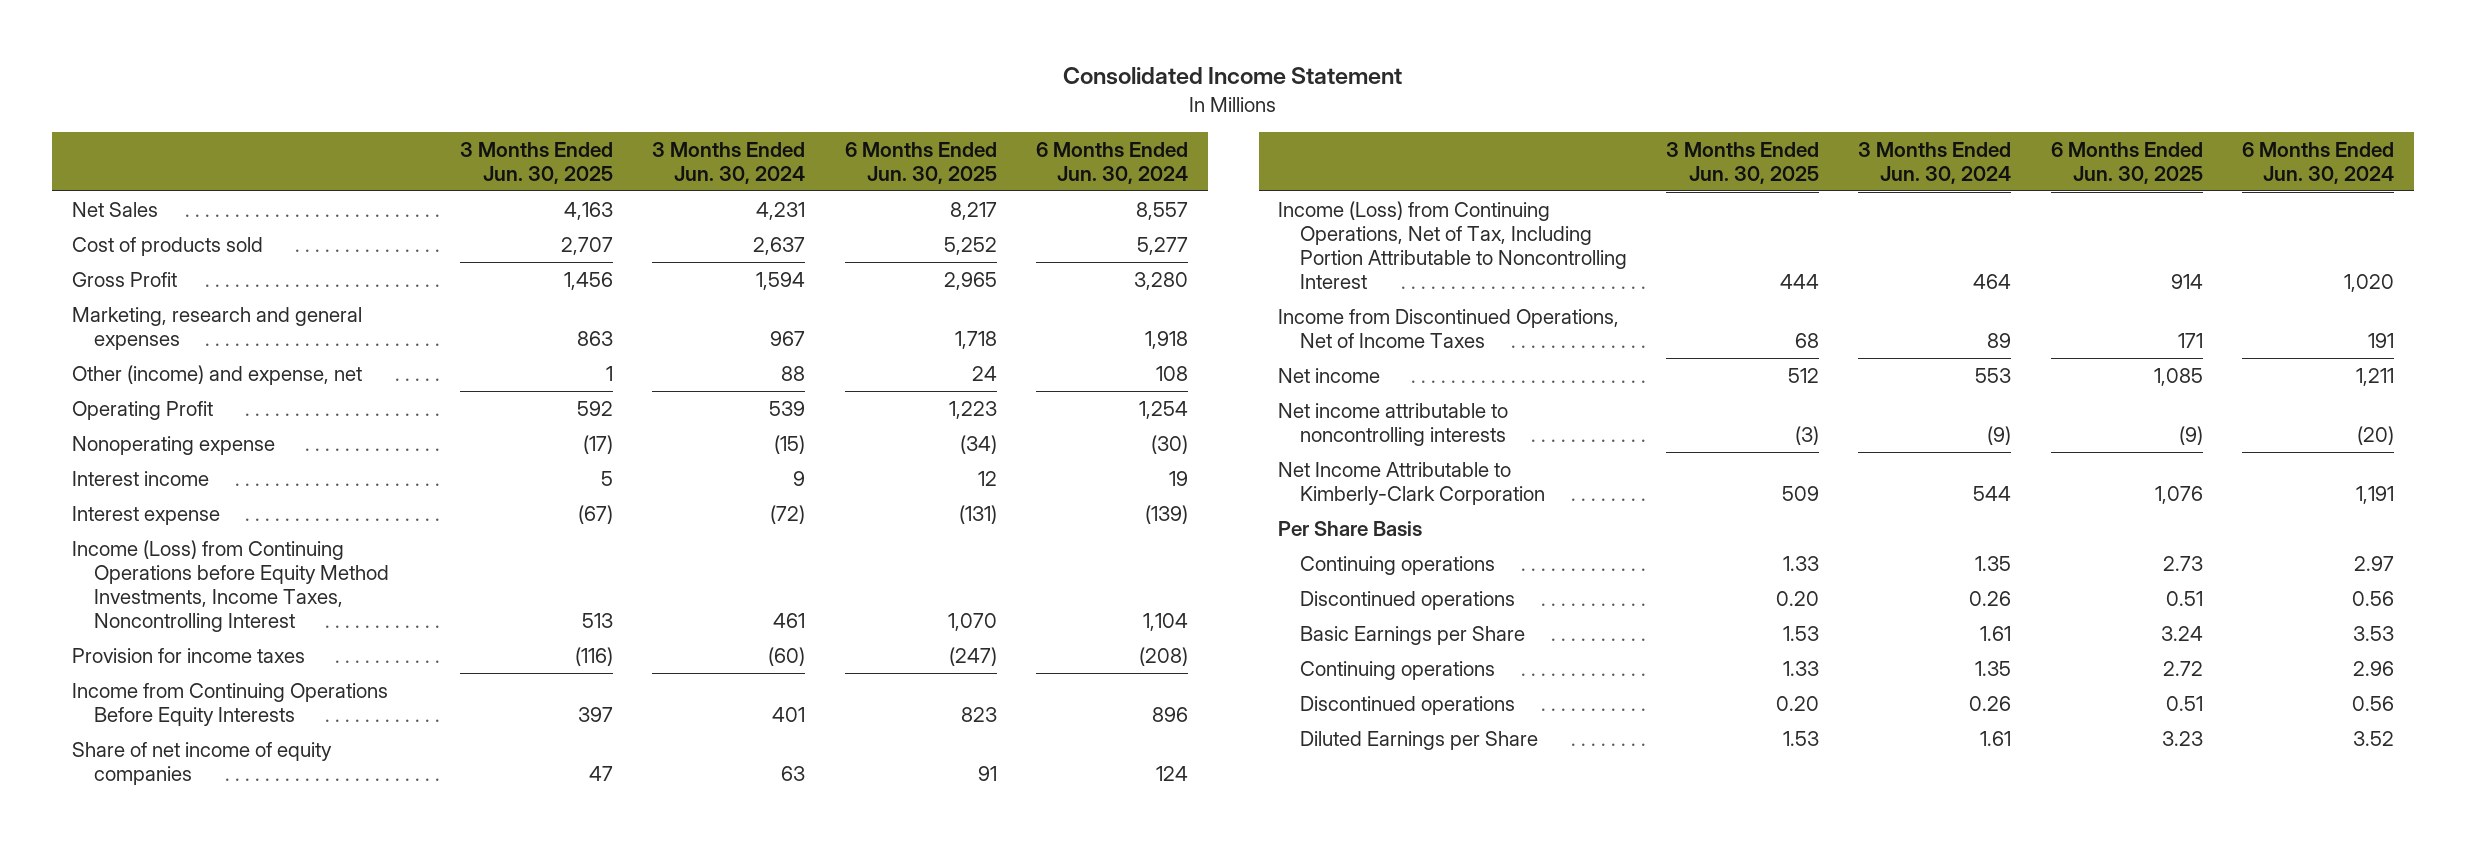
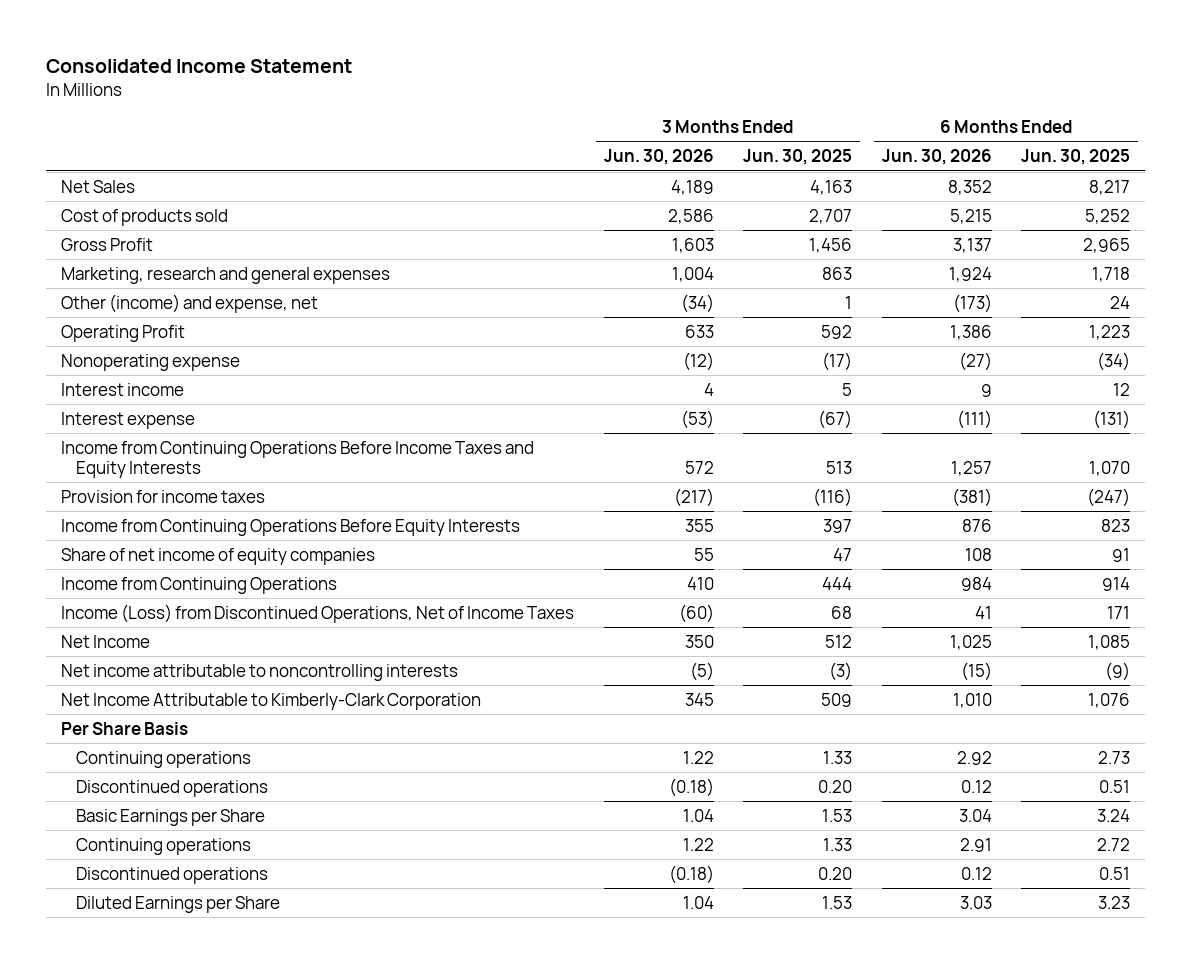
[652,141,806,185] 3 Months Ended Jun. 30, 2024 -> none
[1035,141,1188,185] 6 Months Ended Jun. 30, 2024 -> none
none -> [603,149,714,166] Jun. 30, 2026
none -> [881,149,992,166] Jun. 30, 2026
[72,539,389,633] Income (Loss) from Continuing Operations before Equity Method Investments, Income Taxes, Noncontrolling Interest -> [60,440,534,479] Income from Continuing Operations Before Income Taxes and Equity Interests
[1278,200,1627,290] Income (Loss) from Continuing Operations, Net of Tax, Including Portion Attributable to Noncontrolling Interest -> [60,576,337,594] Income from Continuing Operations
[1278,308,1620,348] Income from Discontinued Operations, Net of Income Taxes -> [60,603,574,623] Income (Loss) from Discontinued Operations, Net of Income Taxes
[1278,367,1381,383] Net income -> [60,634,150,648] Net Income

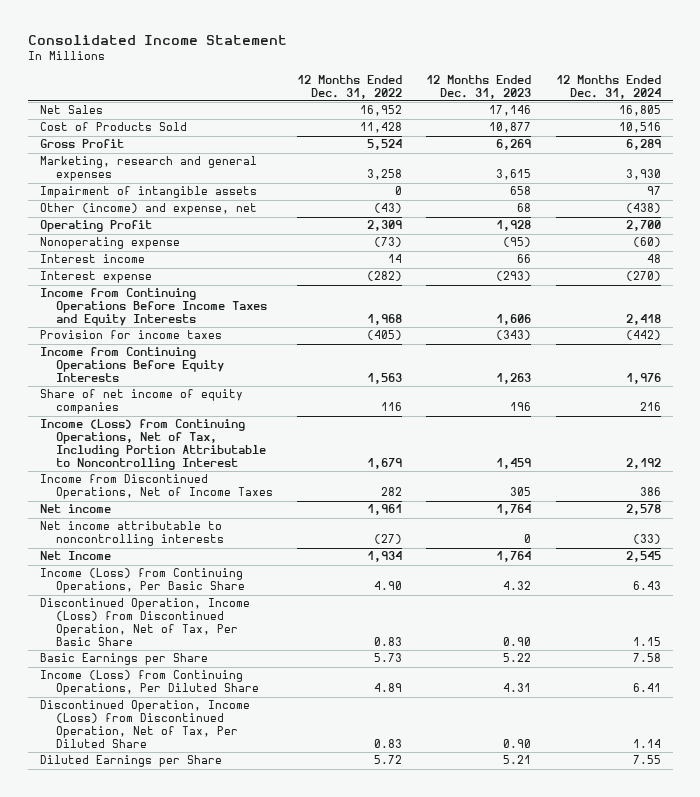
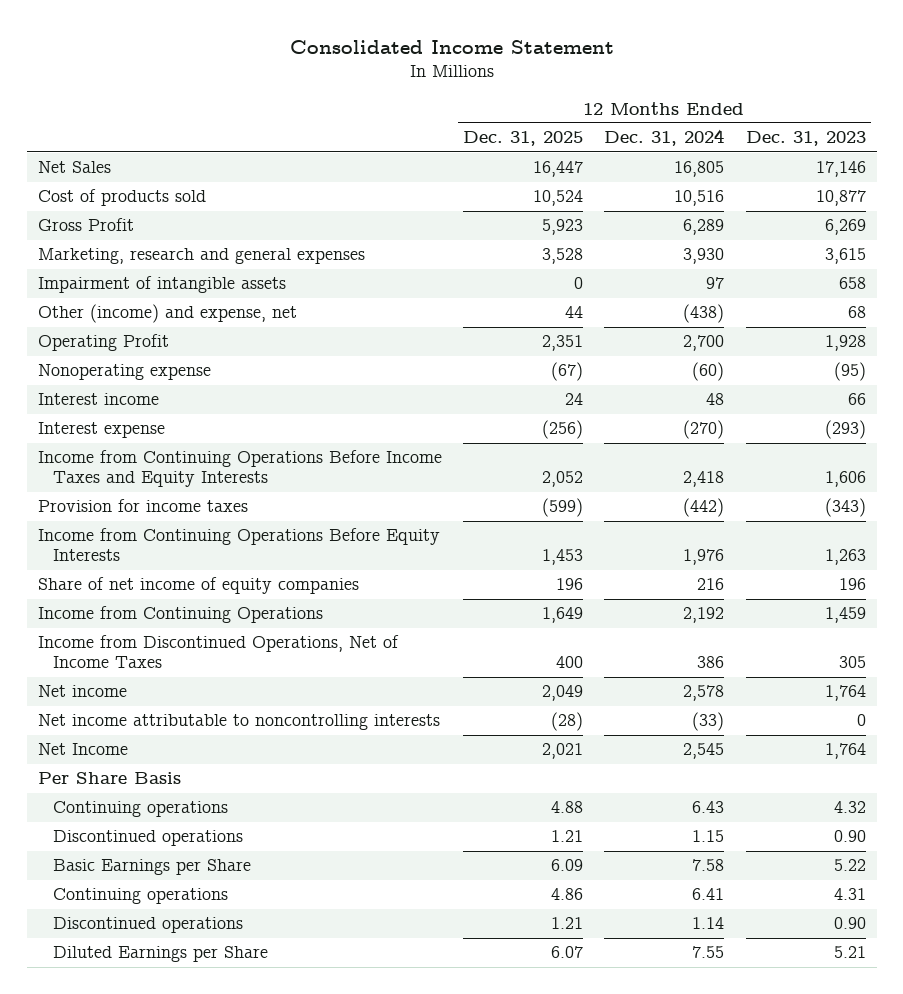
[297,74,403,99] 12 Months Ended Dec. 31, 2022 -> none
none -> [462,131,583,147] Dec. 31, 2025
[39,122,187,132] Cost of Products Sold -> [37,189,206,207] Cost of products sold
[39,419,267,471] Income (Loss) from Continuing Operations, Net of Tax, Including Portion Attributable to Noncontrolling Interest -> [37,606,323,624] Income from Continuing Operations
none -> [37,772,181,785] Per Share Basis
[39,568,246,594] Income (Loss) from Continuing Operations, Per Basic Share -> [52,801,228,818] Continuing operations
[39,598,250,647] Discontinued Operation, Income (Loss) from Discontinued Operation, Net of Tax, Per Basic Share -> [52,830,243,847] Discontinued operations
[39,670,260,696] Income (Loss) from Continuing Operations, Per Diluted Share -> [52,888,228,905] Continuing operations
[39,700,250,749] Discontinued Operation, Income (Loss) from Discontinued Operation, Net of Tax, Per Diluted Share -> [52,917,243,934] Discontinued operations

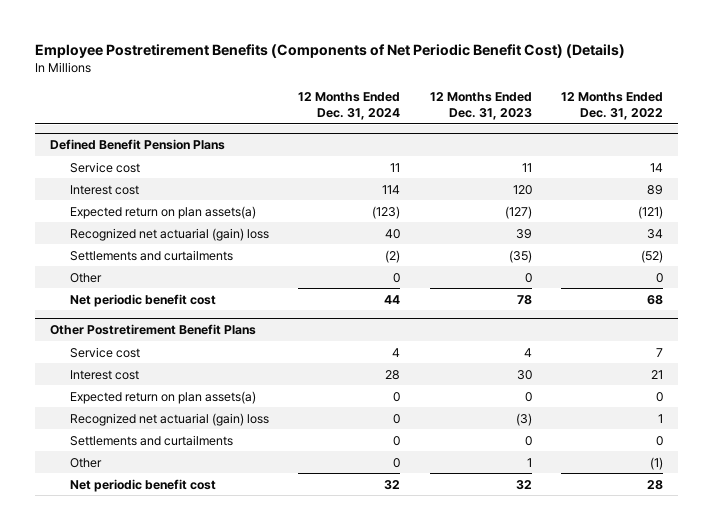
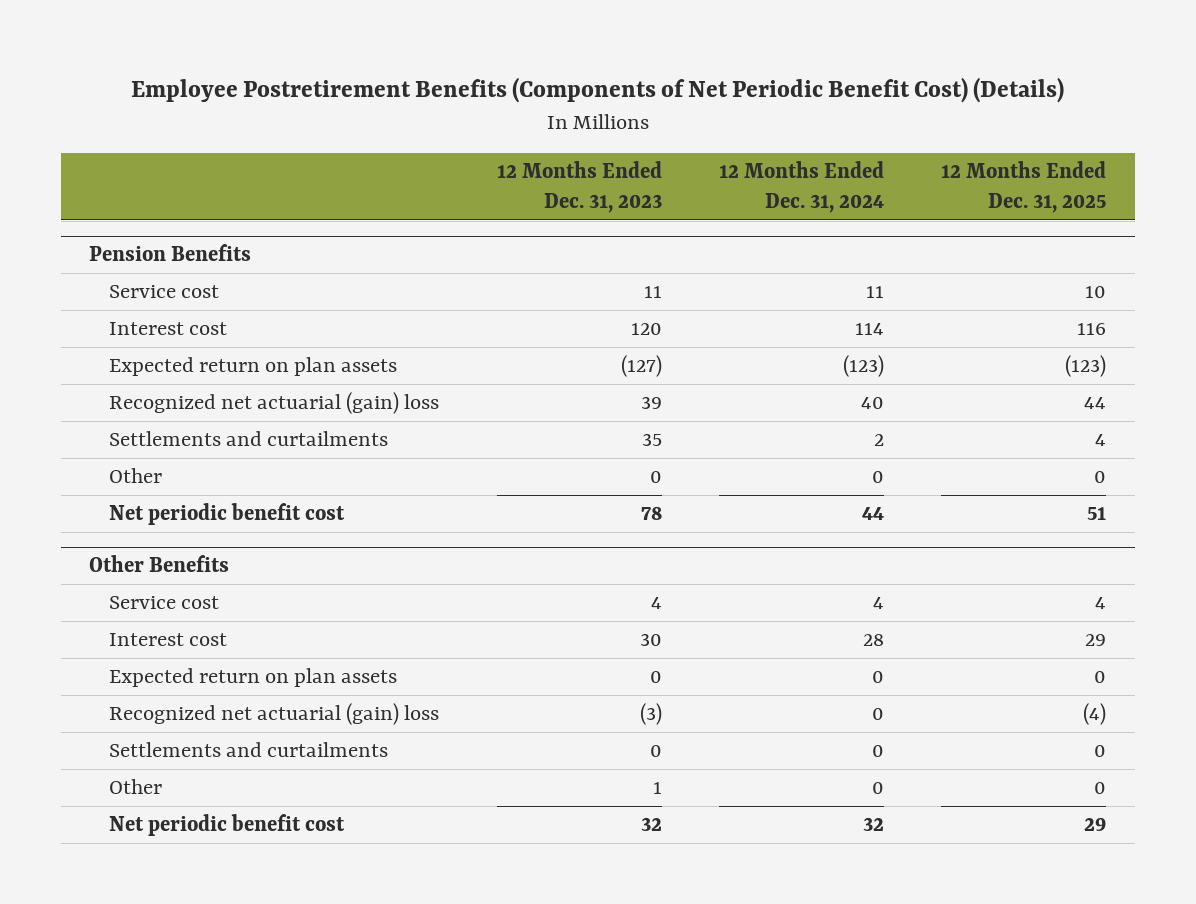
[561,91,664,120] 12 Months Ended Dec. 31, 2022 -> none
none -> [941,160,1107,213] 12 Months Ended Dec. 31, 2025
[50,138,226,150] Defined Benefit Pension Plans -> [89,244,252,262] Pension Benefits
[69,205,256,219] Expected return on plan assets(a) -> [109,357,398,377] Expected return on plan assets
[385,249,401,263] (2) -> [873,434,884,447] 2
[508,249,532,263] (35) -> [641,433,662,447] 35
[50,323,257,335] Other Postretirement Benefit Plans -> [89,555,230,573] Other Benefits
[69,390,256,404] Expected return on plan assets(a) -> [109,668,398,688] Expected return on plan assets

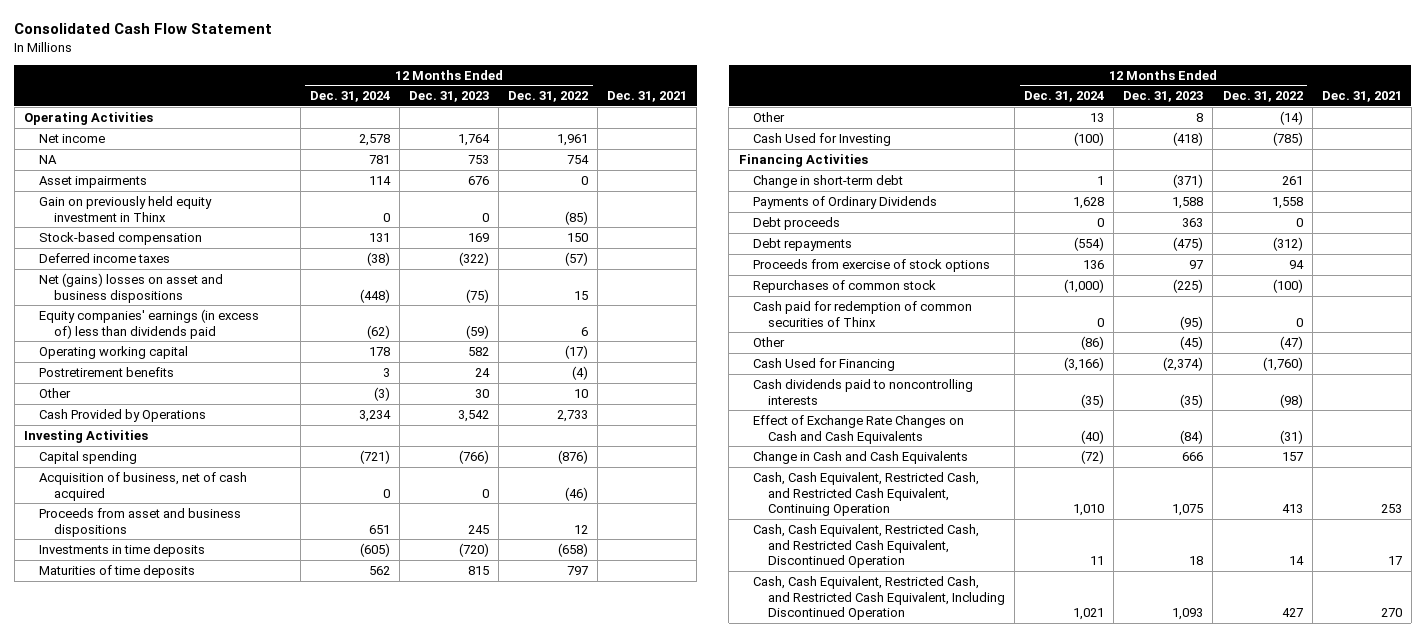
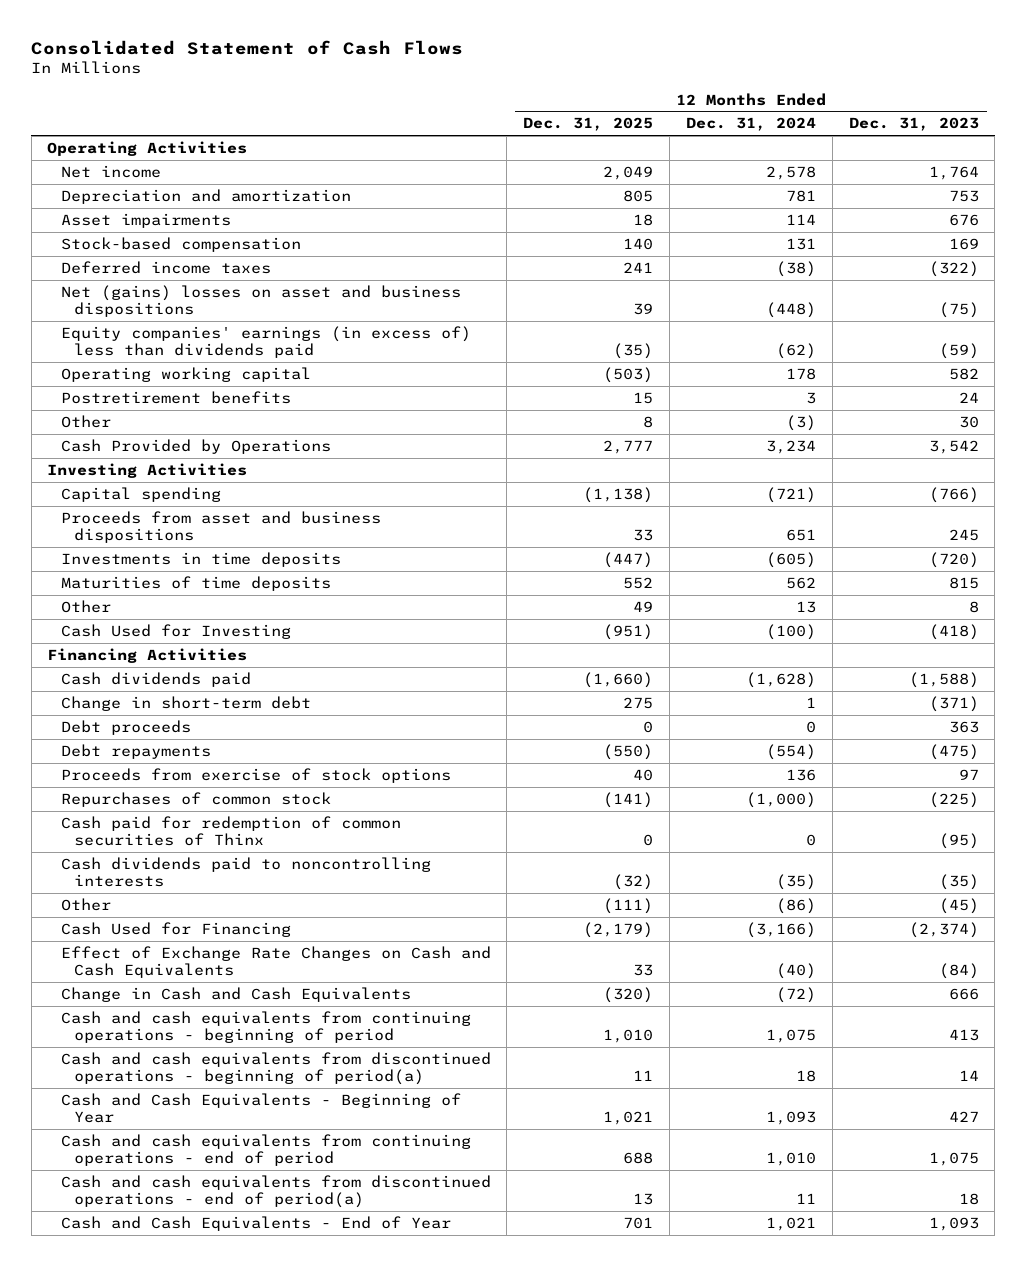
[14,23,273,35] Consolidated Cash Flow Statement -> [31,39,464,55] Consolidated Statement of Cash Flows
[508,91,589,103] Dec. 31, 2022 -> none
[607,91,688,103] Dec. 31, 2021 -> none
none -> [523,117,654,132] Dec. 31, 2025
[38,154,57,164] NA -> [60,188,351,204] Depreciation and amortization
[38,195,212,222] Gain on previously held equity investment in Thinx -> none
[38,471,247,501] Acquisition of business, net of cash acquired -> none
none -> [60,671,251,687] Cash dividends paid
[753,195,938,209] Payments of Ordinary Dividends -> none
[753,378,974,405] Cash dividends paid to noncontrolling interests -> [60,856,431,888] Cash dividends paid to noncontrolling interests
[753,471,980,517] Cash, Cash Equivalent, Restricted Cash, and Restricted Cash Equivalent, Continuing Operation -> [60,1010,471,1044] Cash and cash equivalents from continuing operations - beginning of period
[1073,504,1105,517] 1,010 -> [765,1029,816,1044] 1,075
[1172,504,1204,517] 1,075 -> [948,1029,979,1042] 413
[753,523,980,569] Cash, Cash Equivalent, Restricted Cash, and Restricted Cash Equivalent, Discontinued Operation -> [60,1051,491,1086] Cash and cash equivalents from discontinued operations - beginning of period(a)
[1090,556,1105,566] 11 -> [795,1070,816,1083] 18
[1189,556,1204,566] 18 -> [958,1070,979,1082] 14
[753,575,1006,621] Cash, Cash Equivalent, Restricted Cash, and Restricted Cash Equivalent, Including Discontinued Operation -> [60,1092,461,1124] Cash and Cash Equivalents - Beginning of Year
[1073,608,1105,621] 1,021 -> [765,1111,816,1126] 1,093
[1172,608,1204,621] 1,093 -> [948,1111,979,1123] 427
none -> [60,1133,471,1167] Cash and cash equivalents from continuing operations - end of period
none -> [60,1174,491,1209] Cash and cash equivalents from discontinued operations - end of period(a)
none -> [60,1215,451,1231] Cash and Cash Equivalents - End of Year

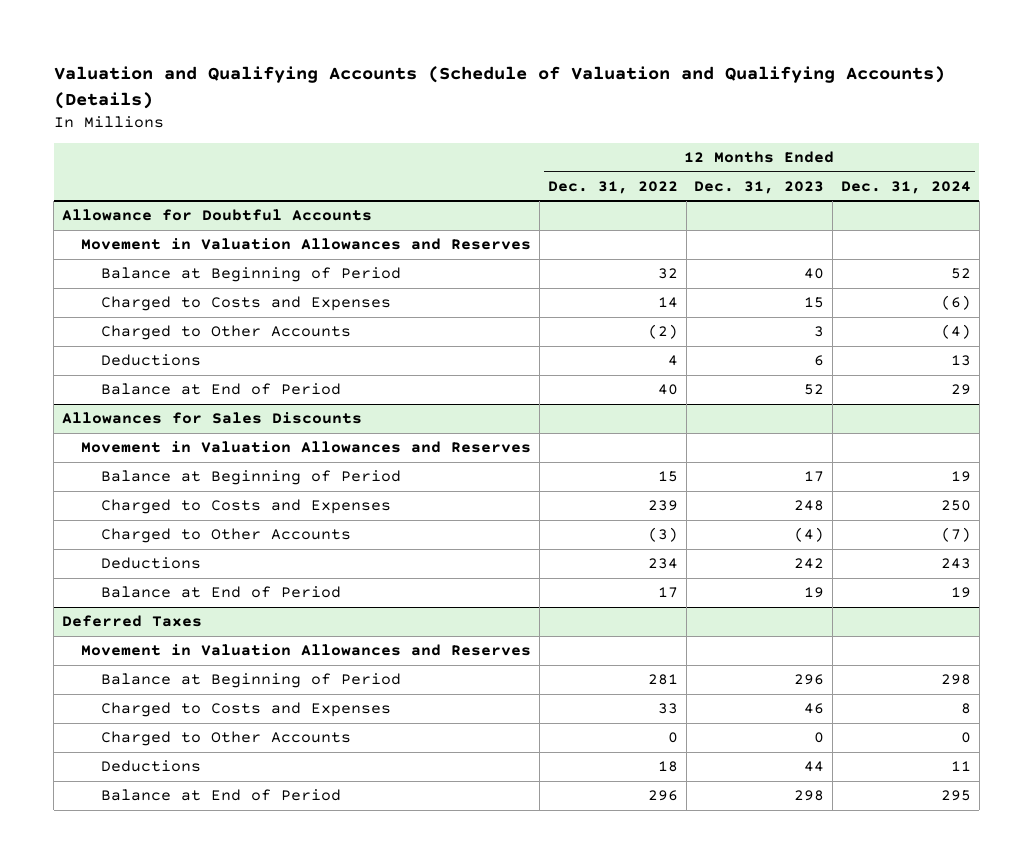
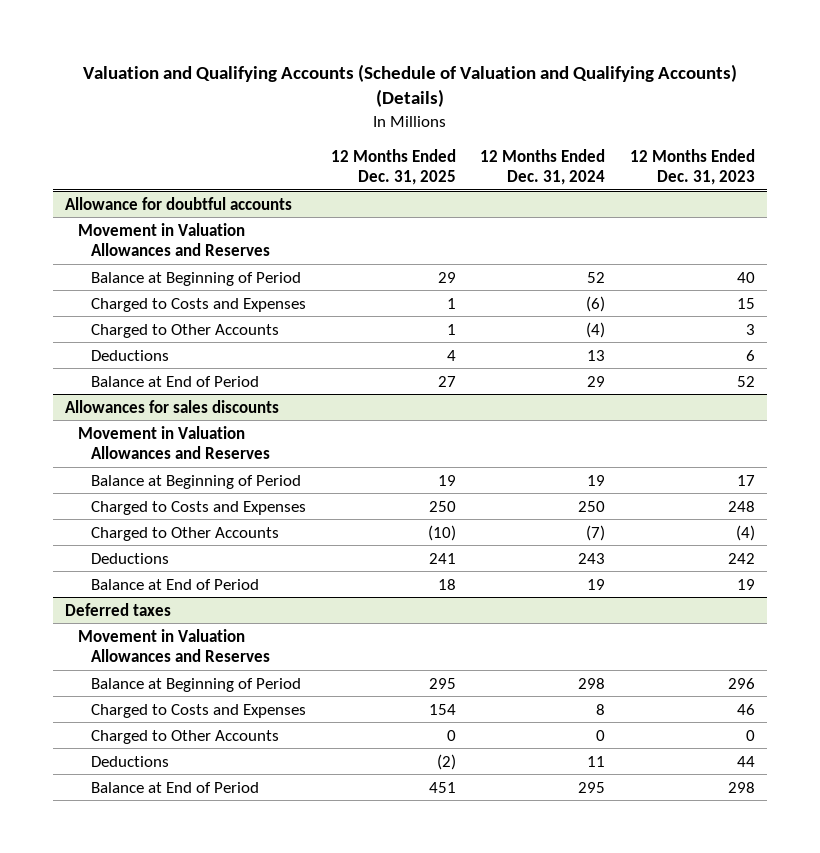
[547,180,678,194] Dec. 31, 2022 -> none
none -> [330,148,456,185] 12 Months Ended Dec. 31, 2025
[62,209,373,222] Allowance for Doubtful Accounts -> [64,196,292,210] Allowance for doubtful accounts
[62,412,363,425] Allowances for Sales Discounts -> [64,399,279,413] Allowances for sales discounts
[62,615,203,628] Deferred Taxes -> [64,602,171,616] Deferred taxes

